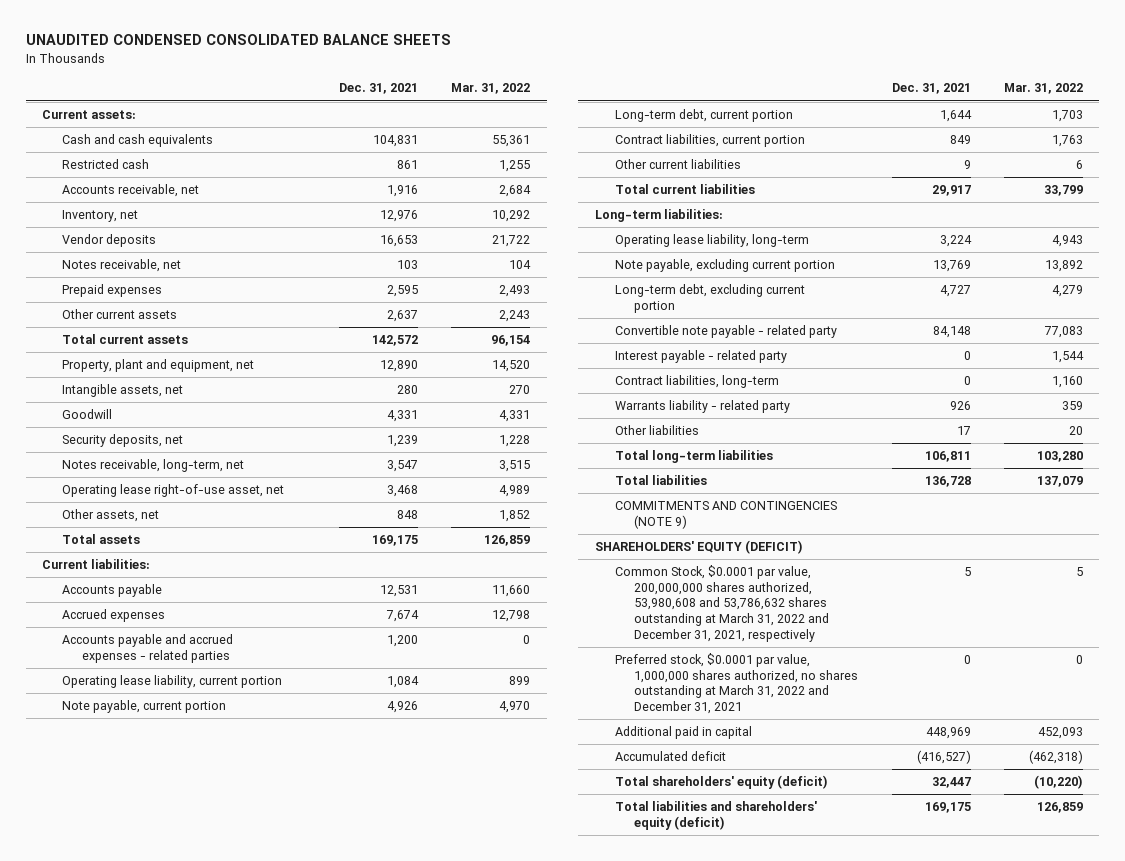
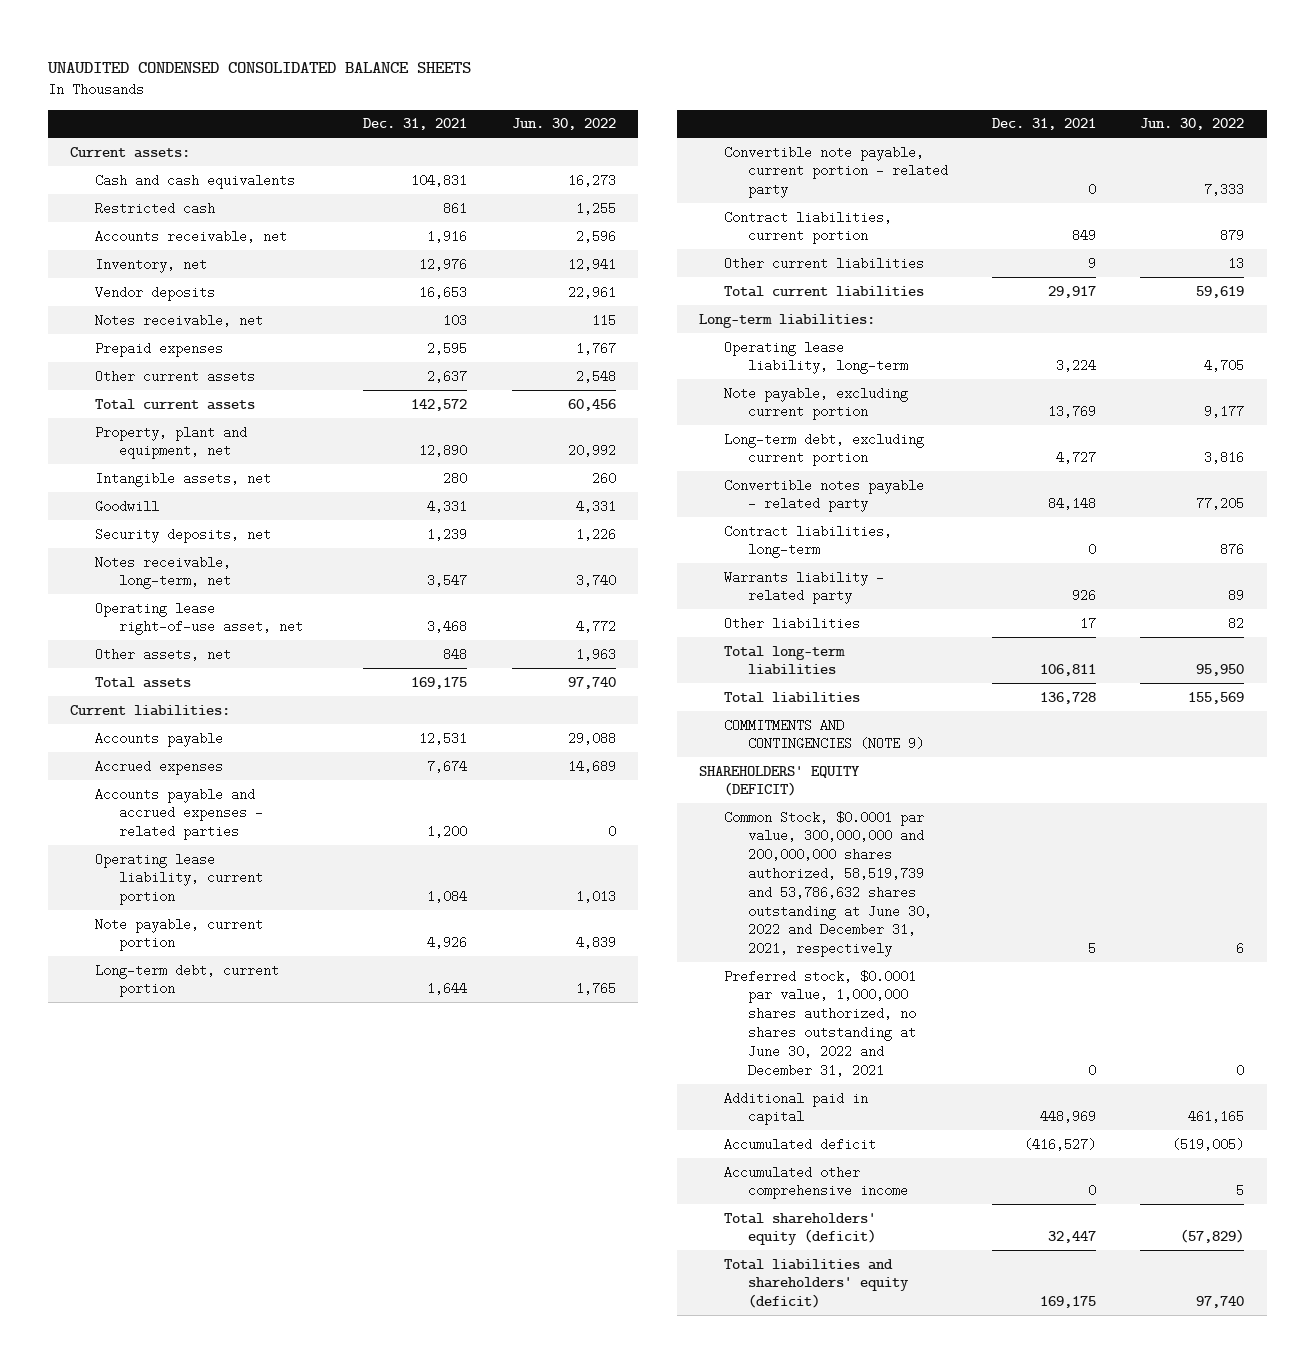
[451,83,531,95] Mar. 31, 2022 -> none
none -> [511,118,616,131] Jun. 30, 2022
none -> [723,145,949,199] Convertible note payable, current portion - related party
[614,350,787,364] Interest payable - related party -> none
[614,325,837,339] Convertible note payable - related party -> [723,478,924,513] Convertible notes payable - related party
[614,565,830,642] Common Stock, $0.0001 par value, 200,000,000 shares authorized, 53,980,608 and 53,786,632 shares outstanding at March 31, 2022 and December 31, 2021, respectively -> [723,810,933,958] Common Stock, $0.0001 par value, 300,000,000 and 200,000,000 shares authorized, 58,519,739 and 53,786,632 shares outstanding at June 30, 2022 and December 31, 2021, respectively
[614,653,859,715] Preferred stock, $0.0001 par value, 1,000,000 shares authorized, no shares outstanding at March 31, 2022 and December 31, 2021 -> [723,969,917,1077] Preferred stock, $0.0001 par value, 1,000,000 shares authorized, no shares outstanding at June 30, 2022 and December 31, 2021
none -> [723,1165,909,1200] Accumulated other comprehensive income

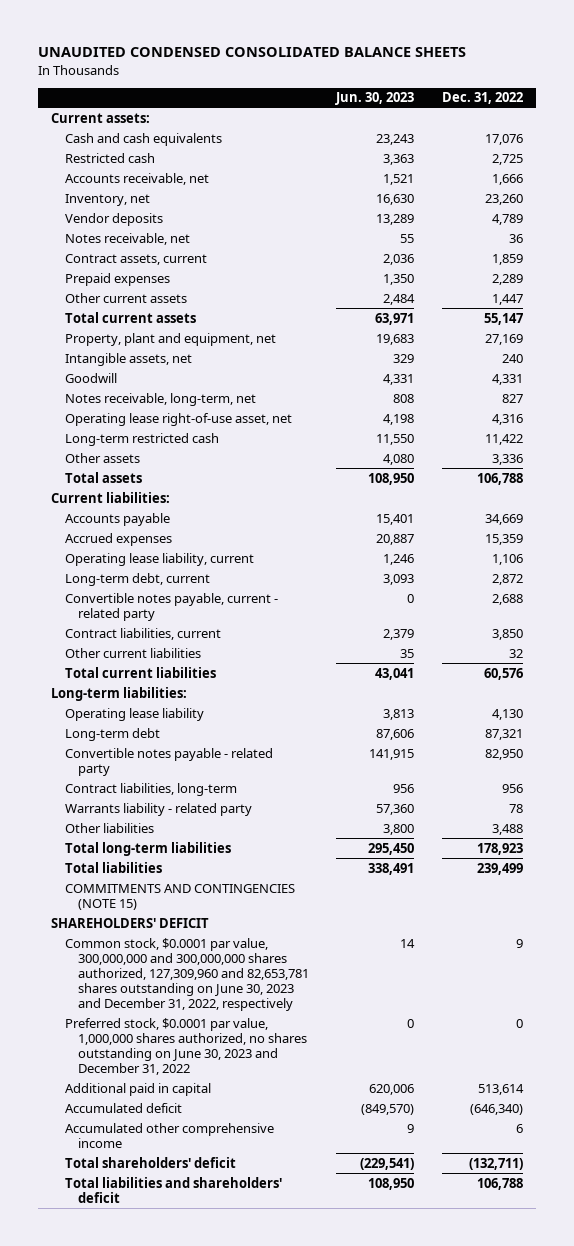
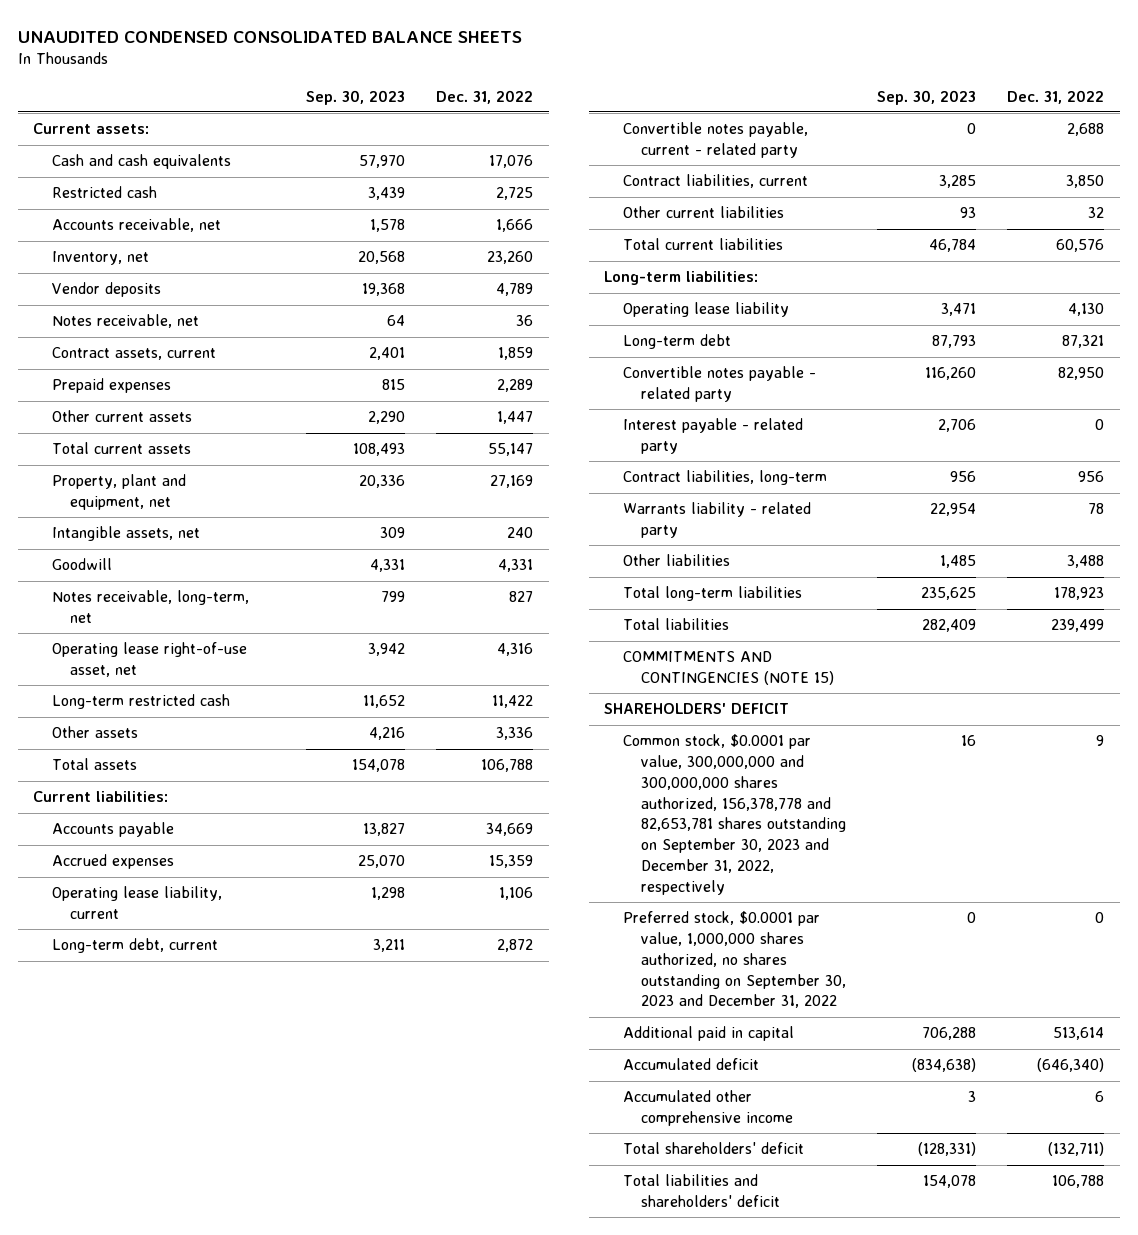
[335,92,415,106] Jun. 30, 2023 -> none
none -> [306,89,406,105] Sep. 30, 2023
none -> [622,418,803,455] Interest payable - related party
[64,937,309,1011] Common stock, $0.0001 par value, 300,000,000 and 300,000,000 shares authorized, 127,309,960 and 82,653,781 shares outstanding on June 30, 2023 and December 31, 2022, respectively -> [622,734,847,895] Common stock, $0.0001 par value, 300,000,000 and 300,000,000 shares authorized, 156,378,778 and 82,653,781 shares outstanding on September 30, 2023 and December 31, 2022, respectively
[64,1017,307,1075] Preferred stock, $0.0001 par value, 1,000,000 shares authorized, no shares outstanding on June 30, 2023 and December 31, 2022 -> [622,911,847,1009] Preferred stock, $0.0001 par value, 1,000,000 shares authorized, no shares outstanding on September 30, 2023 and December 31, 2022

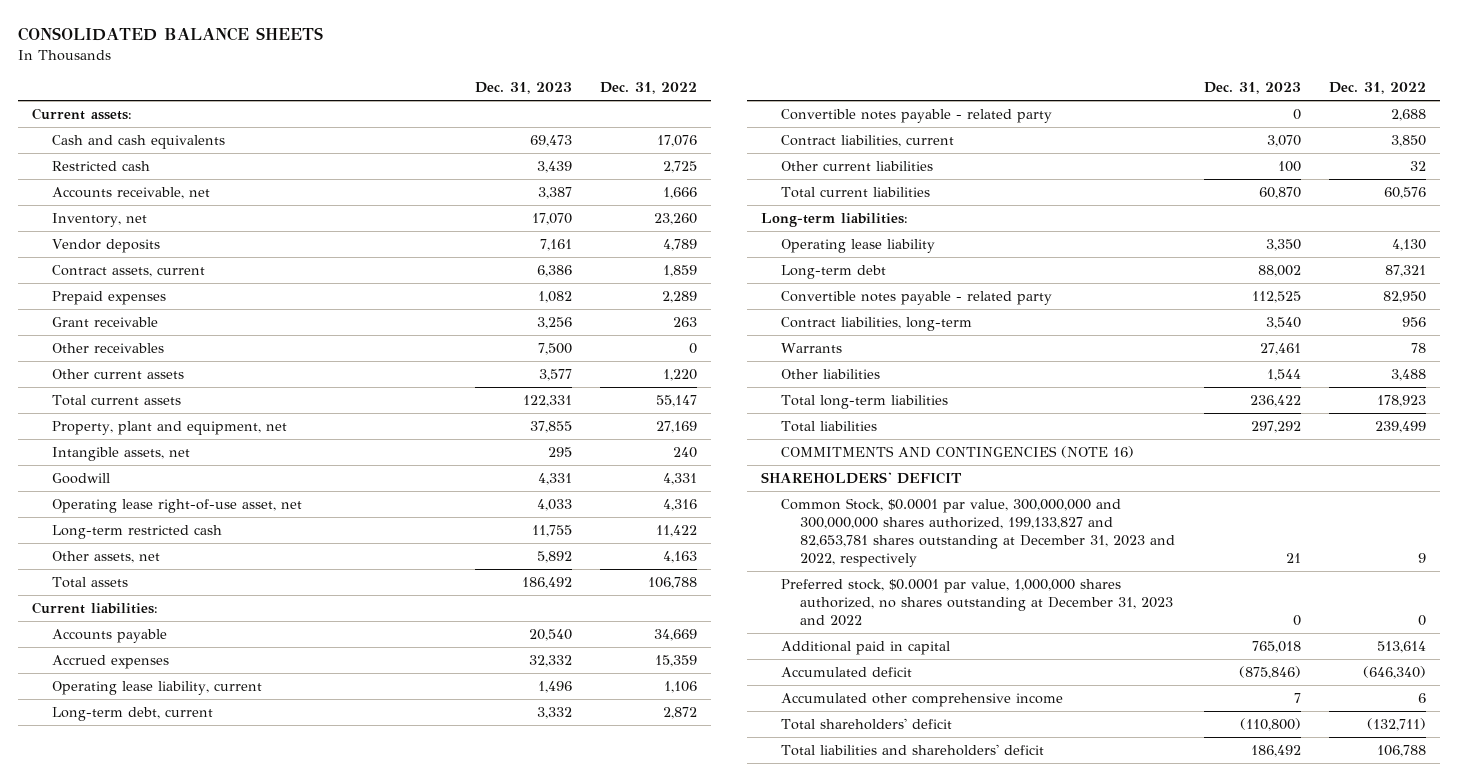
[17,30,522,43] UNAUDITED CONDENSED CONSOLIDATED BALANCE SHEETS -> [17,27,323,42] CONSOLIDATED BALANCE SHEETS
[306,89,406,105] Sep. 30, 2023 -> none
none -> [474,82,572,95] Dec. 31, 2023
[51,314,199,329] Notes receivable, net -> none
none -> [51,317,158,328] Grant receivable
none -> [51,343,164,354] Other receivables
[497,411,534,425] 1,447 -> [662,369,697,382] 1,220
[51,590,249,624] Notes receivable, long-term, net -> none
[51,726,138,739] Other assets -> [51,551,160,564] Other assets, net
[496,727,534,741] 3,336 -> [662,551,697,564] 4,163
[622,122,808,159] Convertible notes payable, current - related party -> [780,109,1052,124] Convertible notes payable - related party
[622,418,803,455] Interest payable - related party -> none
[622,502,811,539] Warrants liability - related party -> [780,343,842,354] Warrants
[622,651,835,686] COMMITMENTS AND CONTINGENCIES (NOTE 15) -> [780,446,1134,459] COMMITMENTS AND CONTINGENCIES (NOTE 16)
[622,734,847,895] Common stock, $0.0001 par value, 300,000,000 and 300,000,000 shares authorized, 156,378,778 and 82,653,781 shares outstanding on September 30, 2023 and December 31, 2022, respectively -> [780,498,1176,568] Common Stock, $0.0001 par value, 300,000,000 and 300,000,000 shares authorized, 199,133,827 and 82,653,781 shares outstanding at December 31, 2023 and 2022, respectively
[622,911,847,1009] Preferred stock, $0.0001 par value, 1,000,000 shares authorized, no shares outstanding on September 30, 2023 and December 31, 2022 -> [780,579,1174,627] Preferred stock, $0.0001 par value, 1,000,000 shares authorized, no shares outstanding at December 31, 2023 and 2022

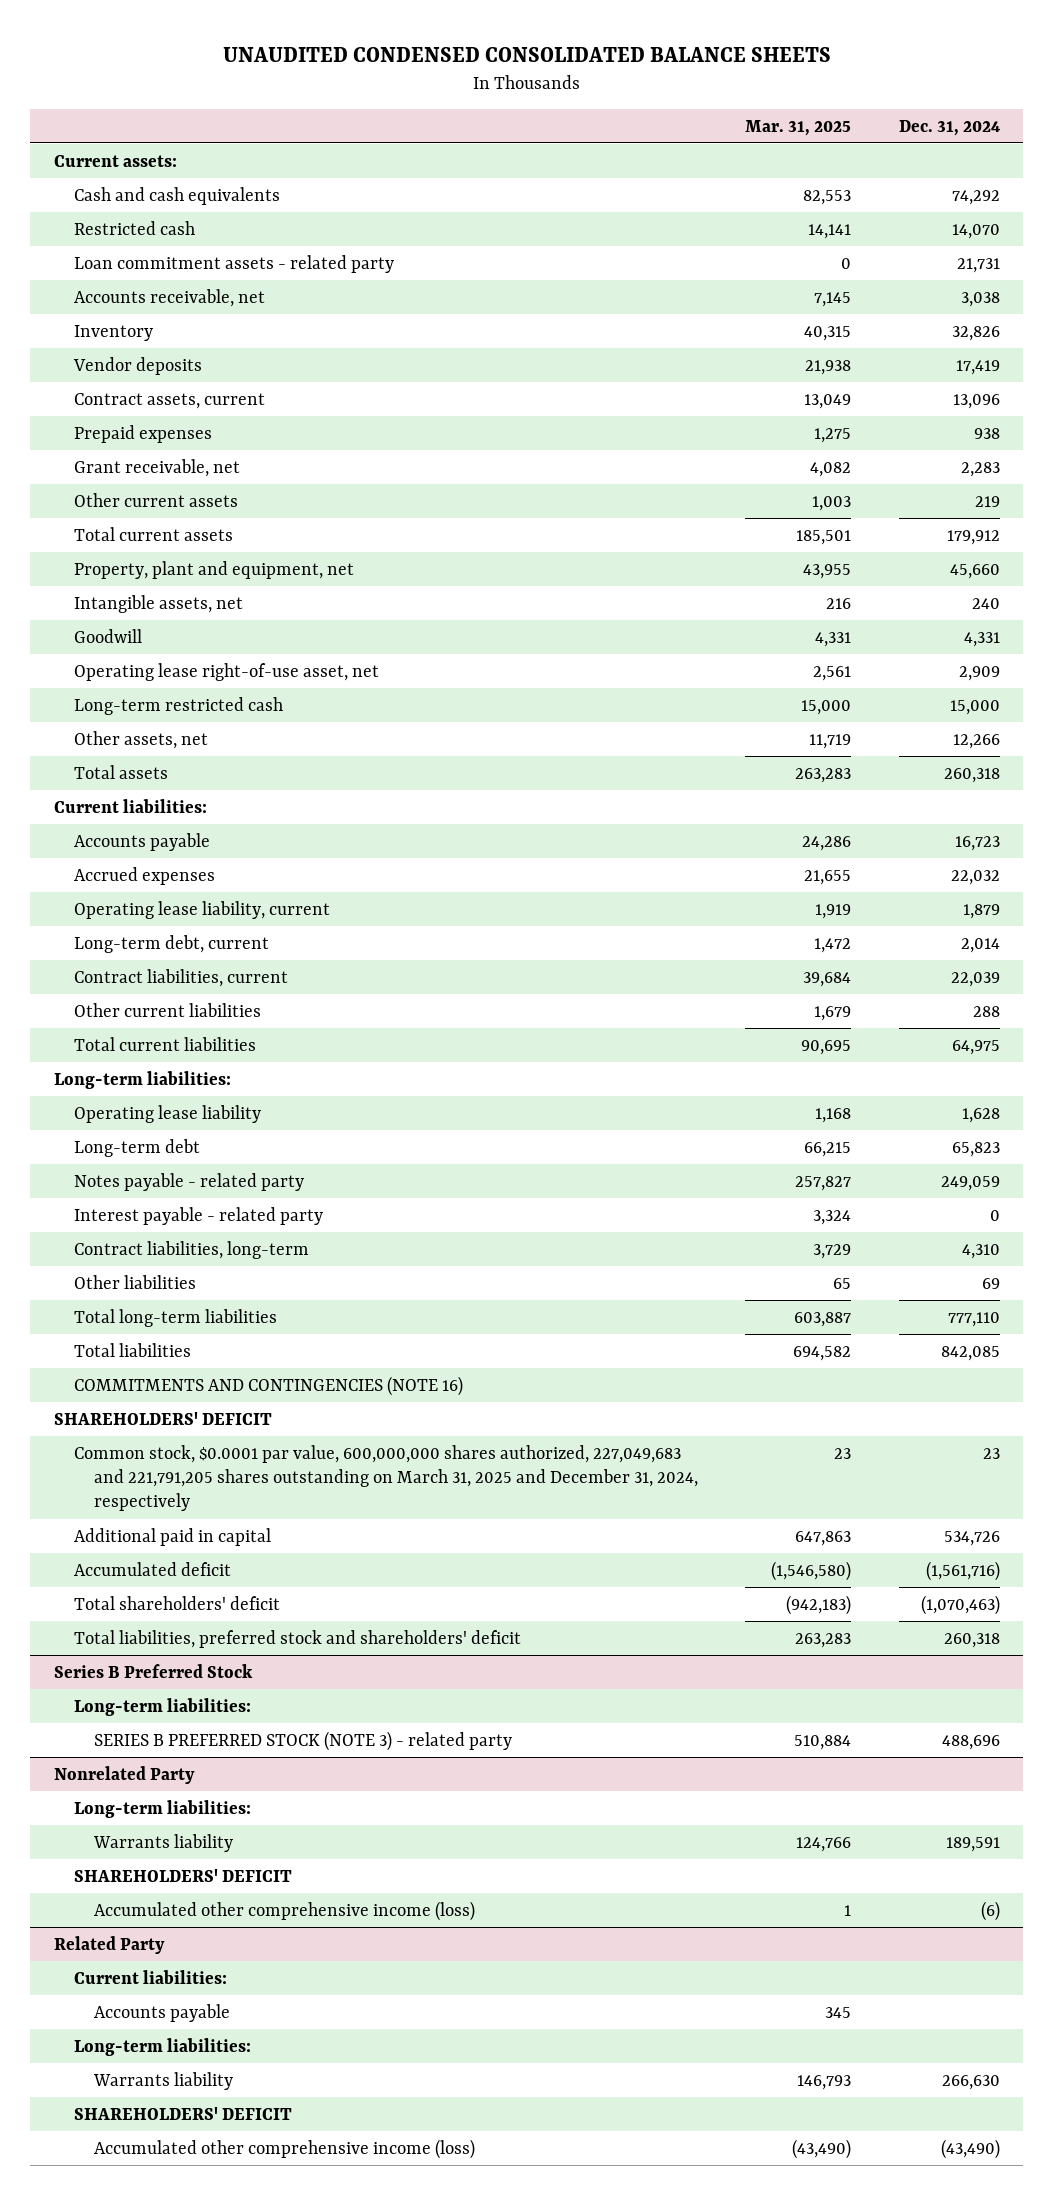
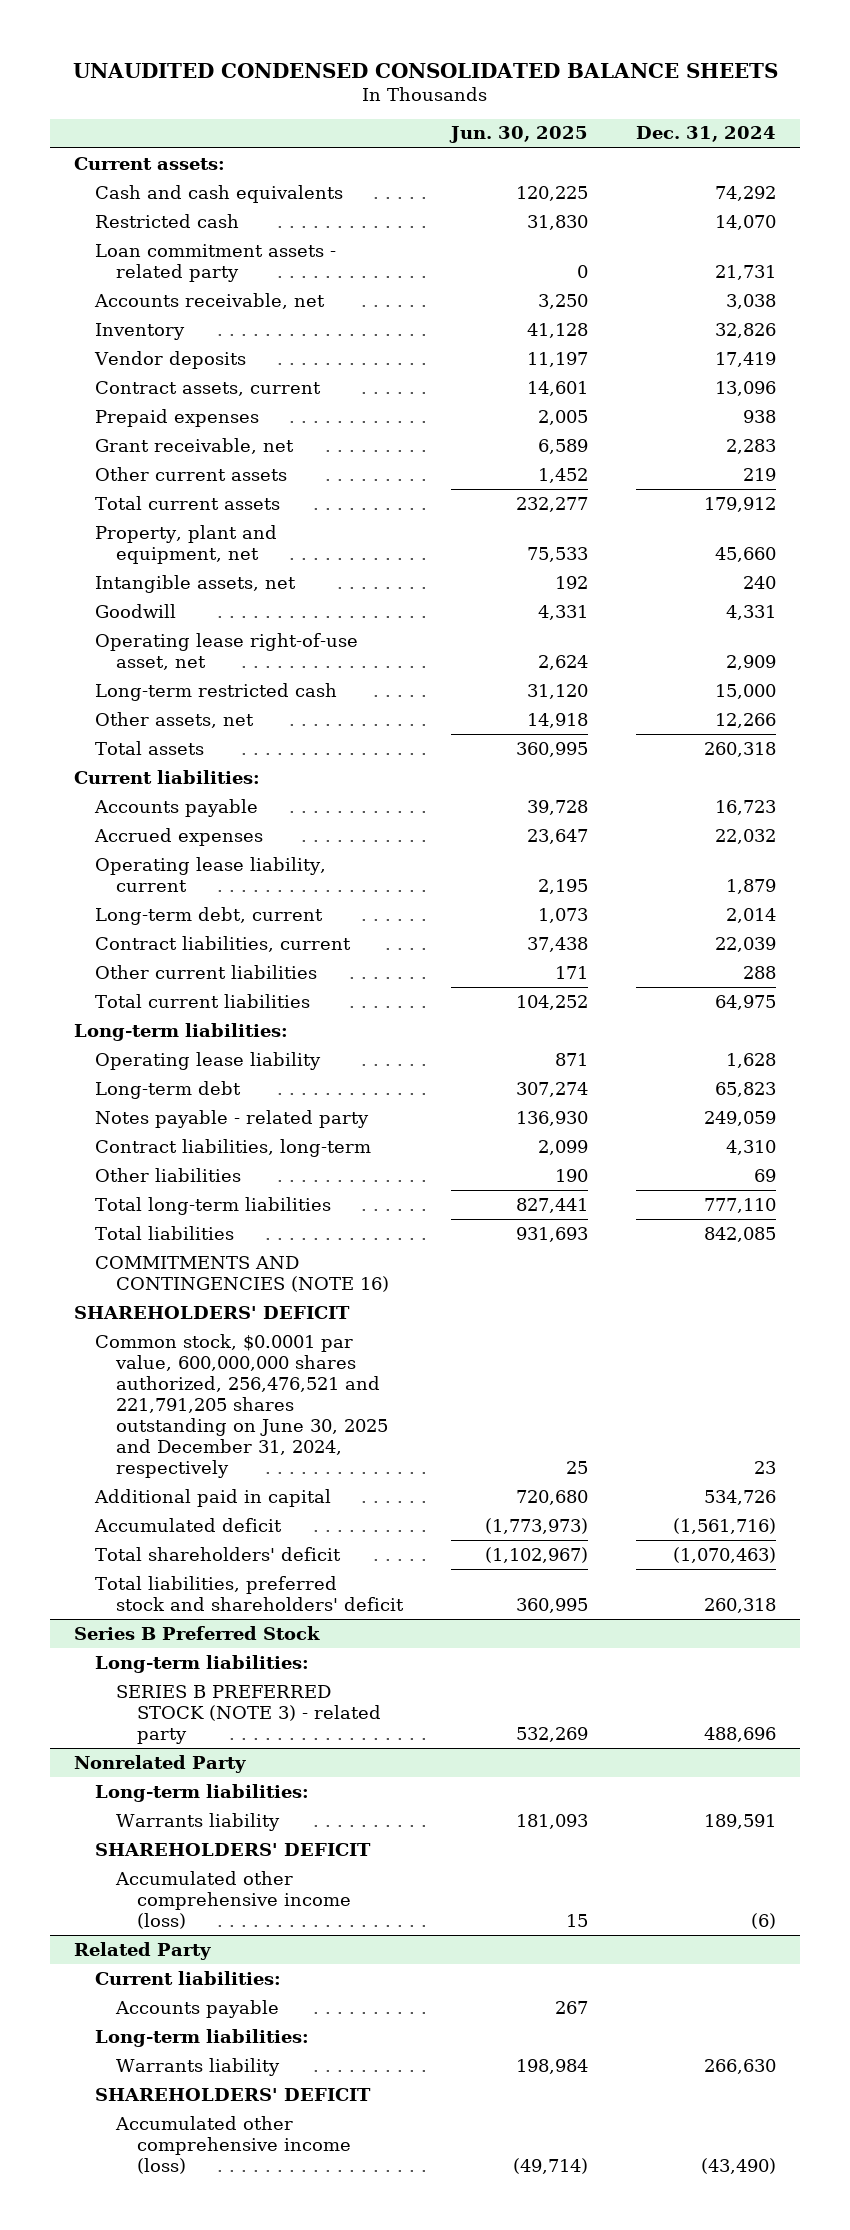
[745,119,852,136] Mar. 31, 2025 -> none
none -> [449,126,589,144] Jun. 30, 2025
[73,1206,323,1225] Interest payable - related party -> none
[73,1444,698,1512] Common stock, $0.0001 par value, 600,000,000 shares authorized, 227,049,683 and 221,791,205 shares outstanding on March 31, 2025 and December 31, 2024, respectively -> [95,1333,389,1479] Common stock, $0.0001 par value, 600,000,000 shares authorized, 256,476,521 and 221,791,205 shares outstanding on June 30, 2025 and December 31, 2024, respectively

